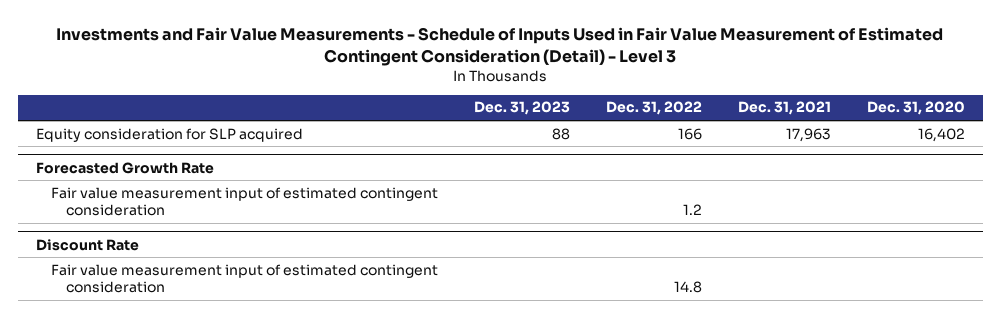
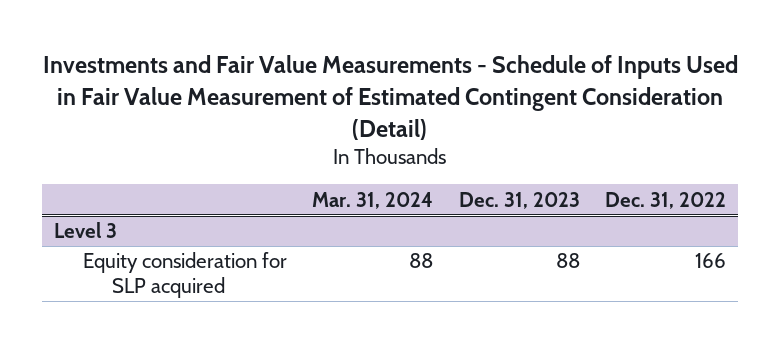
[56,27,944,66] Investments and Fair Value Measurements - Schedule of Inputs Used in Fair Value Measurement of Estimated Contingent Consideration (Detail) - Level 3 -> [43,55,739,140] Investments and Fair Value Measurements - Schedule of Inputs Used in Fair Value Measurement of Estimated Contingent Consideration (Detail)
[737,101,831,116] Dec. 31, 2021 -> none
[866,101,965,116] Dec. 31, 2020 -> none
none -> [312,191,434,209] Mar. 31, 2024
none -> [54,222,118,239] Level 3
[36,161,215,174] Forecasted Growth Rate -> none
[51,186,439,217] Fair value measurement input of estimated contingent consideration -> none
[36,238,140,251] Discount Rate -> none
[51,263,439,294] Fair value measurement input of estimated contingent consideration -> none

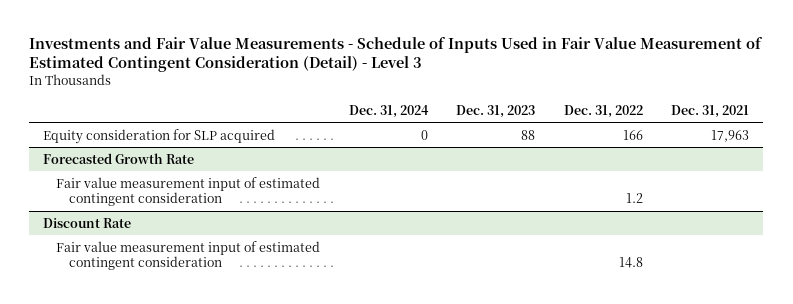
[43,55,739,140] Investments and Fair Value Measurements - Schedule of Inputs Used in Fair Value Measurement of Estimated Contingent Consideration (Detail) -> [29,36,764,73] Investments and Fair Value Measurements - Schedule of Inputs Used in Fair Value Measurement of Estimated Contingent Consideration (Detail) - Level 3
[312,191,434,209] Mar. 31, 2024 -> none
none -> [348,104,429,118] Dec. 31, 2024
none -> [671,104,750,118] Dec. 31, 2021
[54,222,118,239] Level 3 -> none
none -> [43,152,195,164] Forecasted Growth Rate
none -> [56,176,321,207] Fair value measurement input of estimated contingent consideration
none -> [43,217,132,228] Discount Rate
none -> [56,240,321,271] Fair value measurement input of estimated contingent consideration

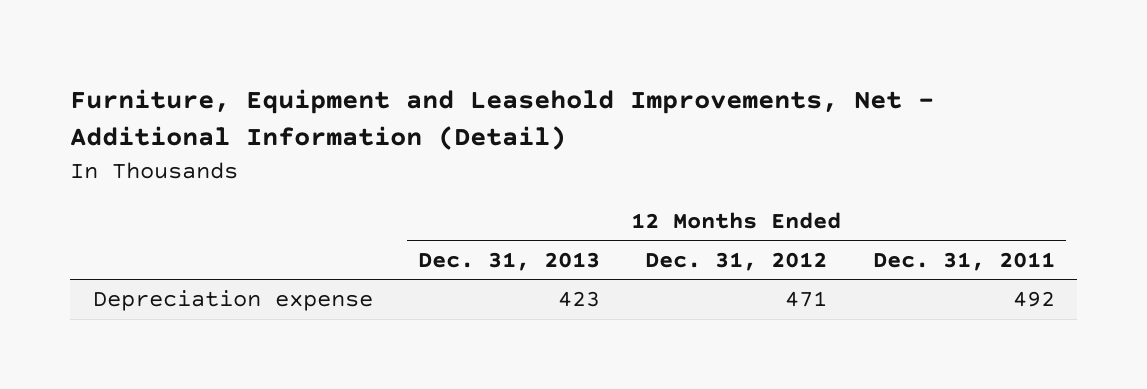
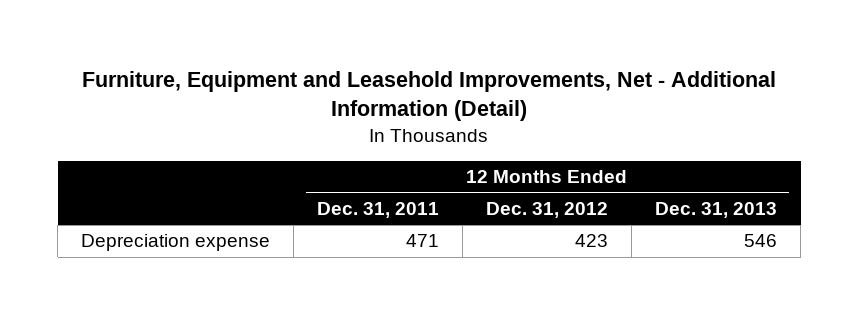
[558,291,601,308] 423 -> [744,234,778,248] 546
[785,291,828,308] 471 -> [575,234,609,248] 423
[1012,291,1055,308] 492 -> [406,234,440,248] 471

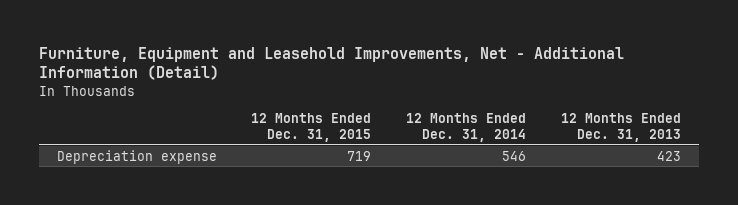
[317,201,440,218] Dec. 31, 2011 -> none
[486,201,609,218] Dec. 31, 2012 -> none
none -> [251,113,372,143] 12 Months Ended Dec. 31, 2015
none -> [406,113,527,143] 12 Months Ended Dec. 31, 2014
[744,234,778,248] 546 -> [657,150,682,161] 423

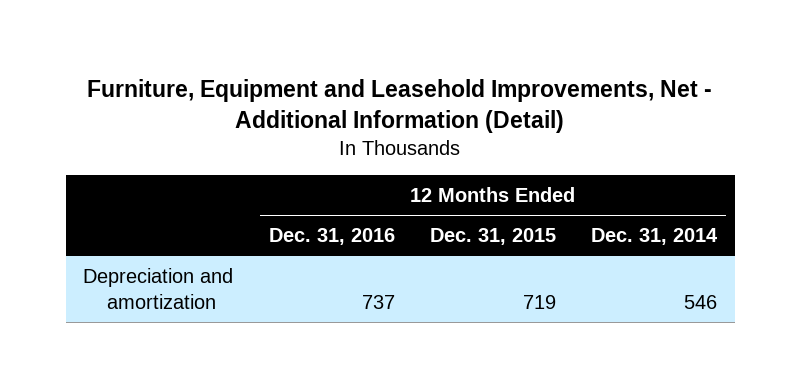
[561,113,682,143] 12 Months Ended Dec. 31, 2013 -> none
none -> [268,228,395,246] Dec. 31, 2016
[56,149,217,164] Depreciation expense -> [83,267,234,309] Depreciation and amortization

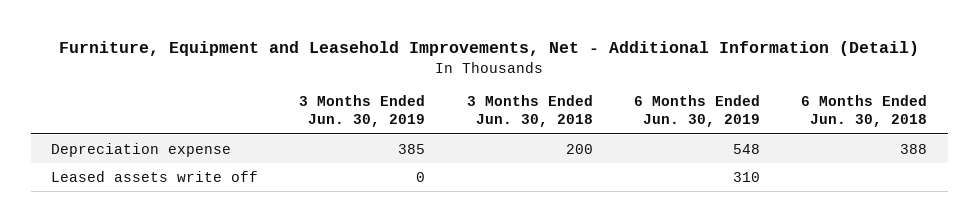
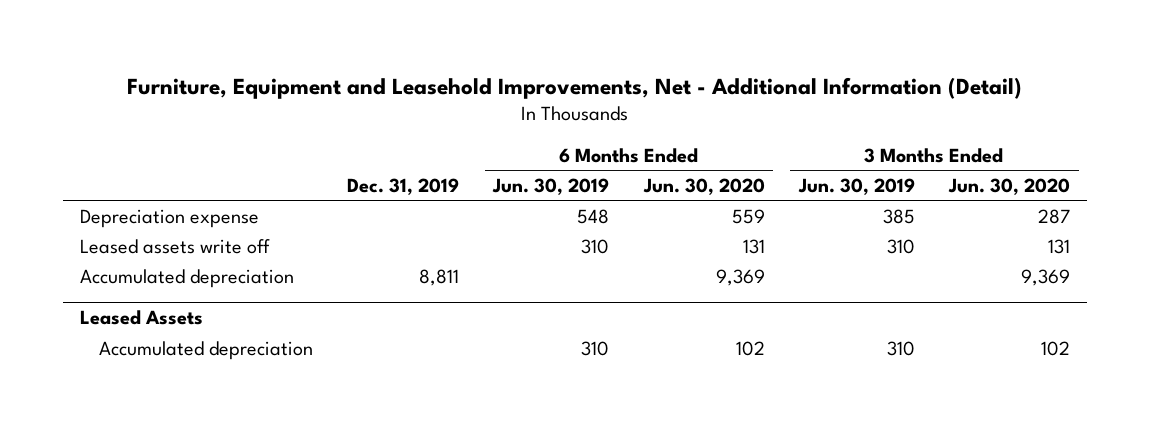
[466,94,593,128] 3 Months Ended Jun. 30, 2018 -> none
[801,94,928,128] 6 Months Ended Jun. 30, 2018 -> none
none -> [347,177,460,195] Dec. 31, 2019
none -> [642,177,765,195] Jun. 30, 2020
none -> [947,177,1070,195] Jun. 30, 2020
[416,171,426,182] 0 -> [886,238,915,254] 310
none -> [79,268,294,288] Accumulated depreciation
none -> [79,310,203,326] Leased Assets
none -> [99,340,314,360] Accumulated depreciation

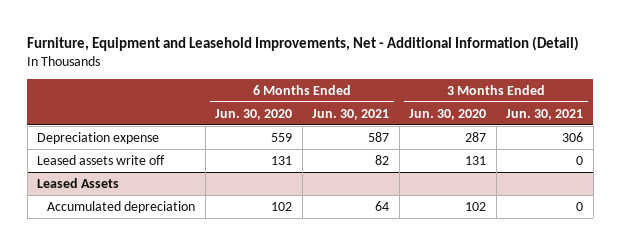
[347,177,460,195] Dec. 31, 2019 -> none
[492,177,610,195] Jun. 30, 2019 -> none
[797,177,915,195] Jun. 30, 2019 -> none
none -> [312,108,390,120] Jun. 30, 2021
none -> [506,108,584,120] Jun. 30, 2021
[79,268,294,288] Accumulated depreciation -> none

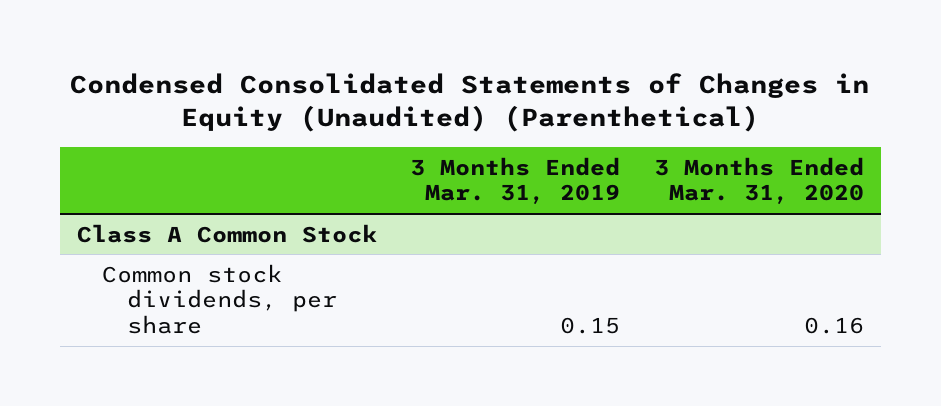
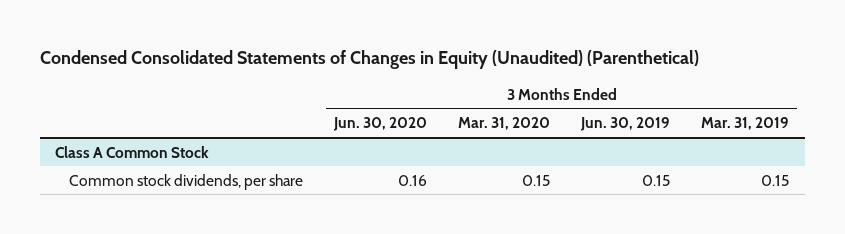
none -> [333,117,428,132] Jun. 30, 2020
none -> [580,117,671,132] Jun. 30, 2019
[804,316,865,334] 0.16 -> [522,174,551,186] 0.15

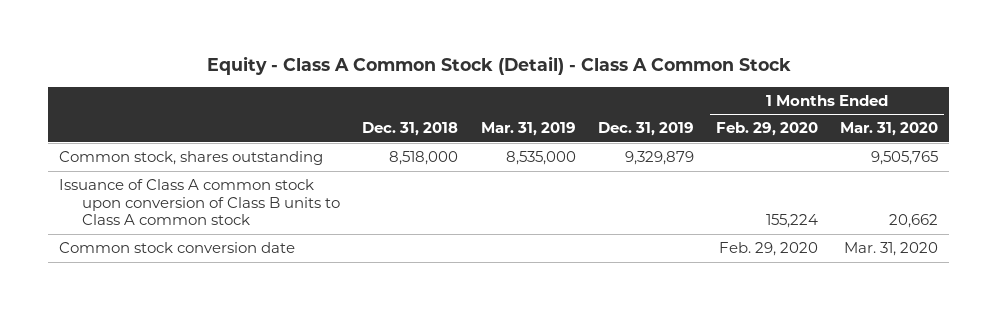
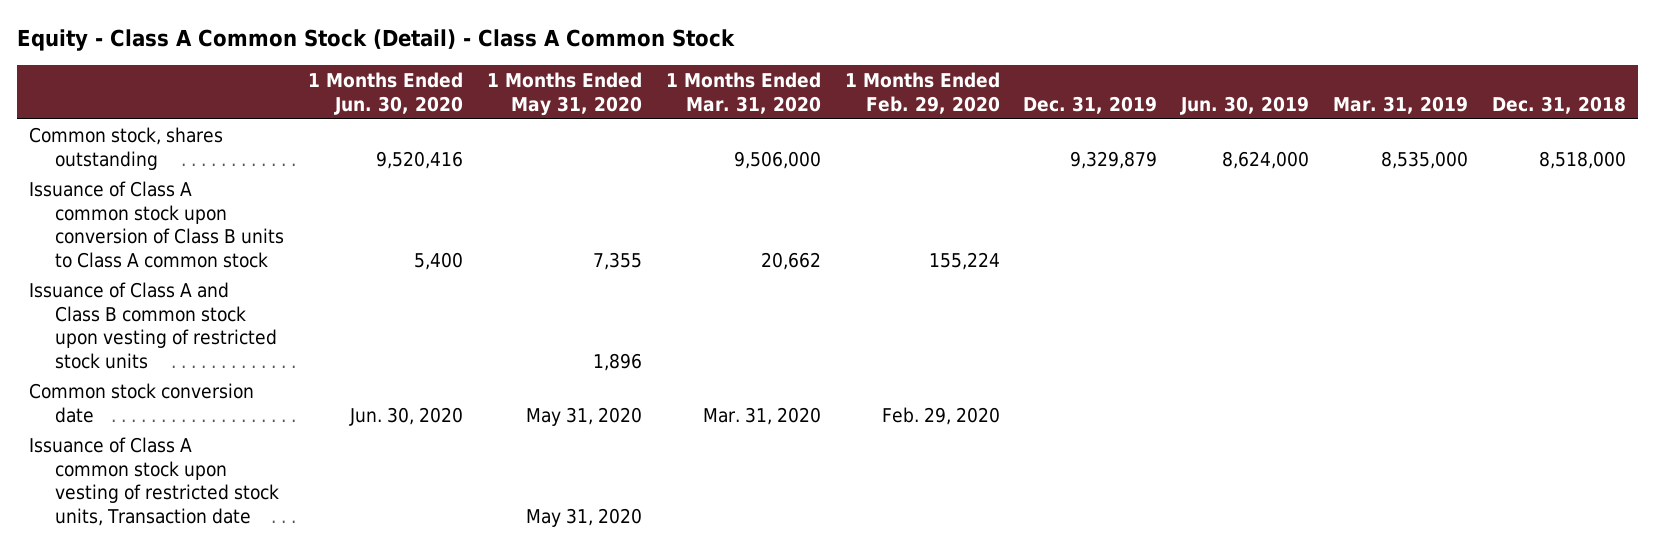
none -> [308,72,464,115] 1 Months Ended Jun. 30, 2020
none -> [486,72,642,116] 1 Months Ended May 31, 2020
none -> [1180,95,1310,115] Jun. 30, 2019
[871,151,939,166] 9,505,765 -> [733,150,821,169] 9,506,000
none -> [29,282,278,369] Issuance of Class A and Class B common stock upon vesting of restricted stock units
none -> [29,437,280,526] Issuance of Class A common stock upon vesting of restricted stock units, Transaction date

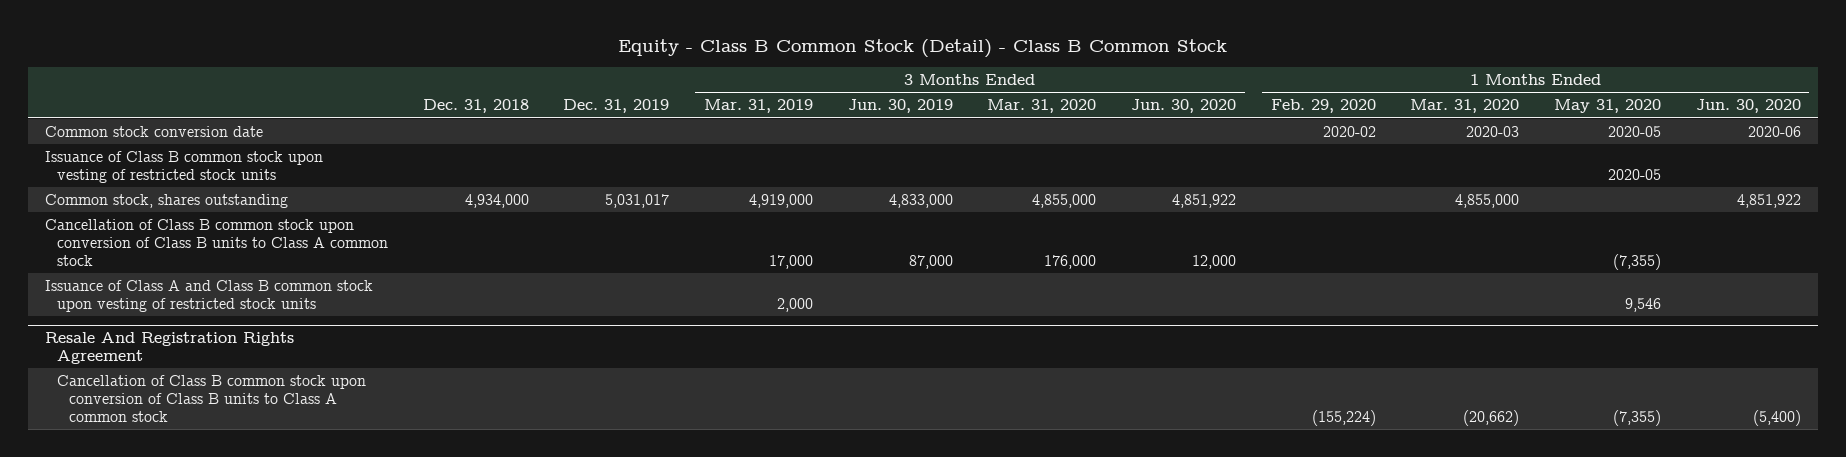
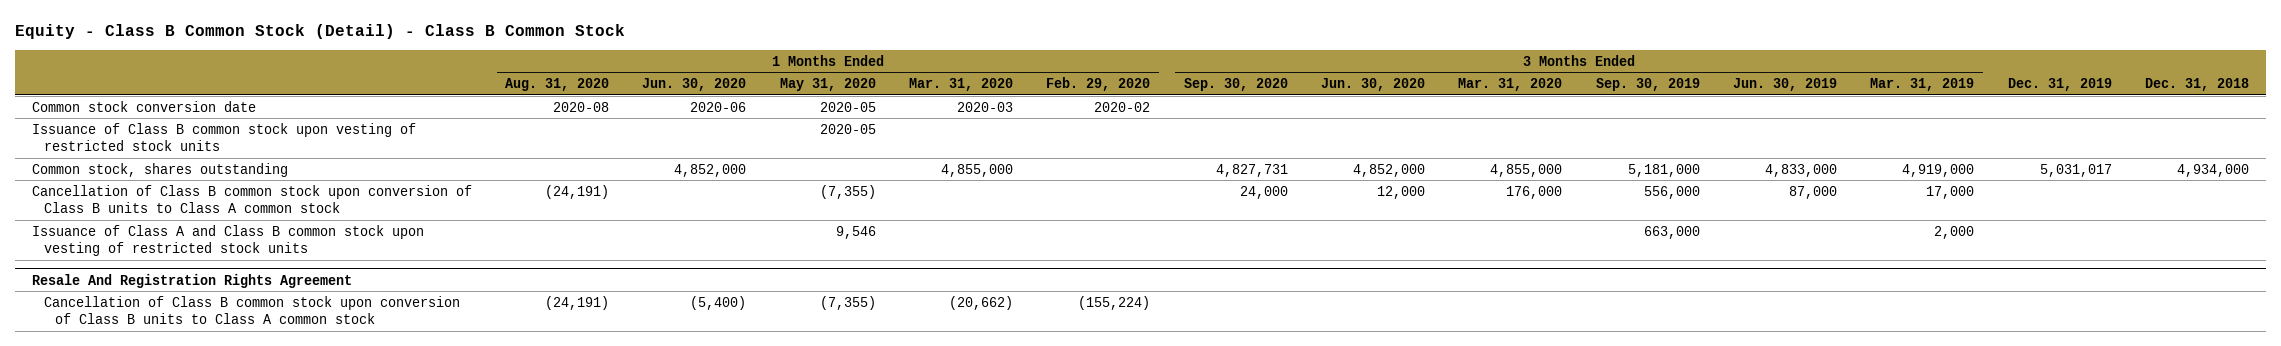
none -> [505,78,610,92] Aug. 31, 2020
none -> [1183,78,1288,92] Sep. 30, 2020
none -> [1595,78,1700,92] Sep. 30, 2019
[1172,193,1237,208] 4,851,922 -> [1353,163,1426,177] 4,852,000
[1736,193,1801,208] 4,851,922 -> [674,163,747,177] 4,852,000

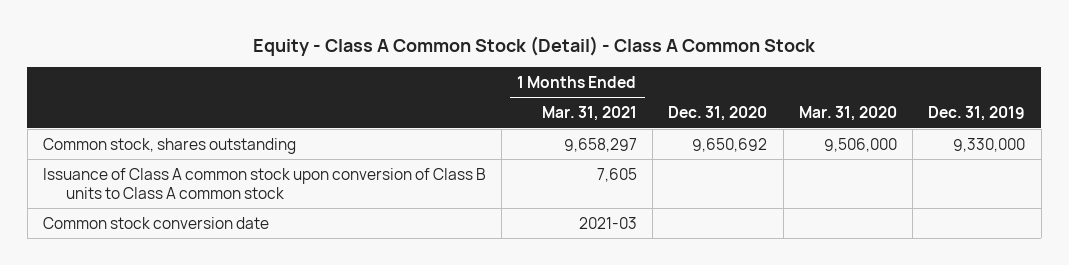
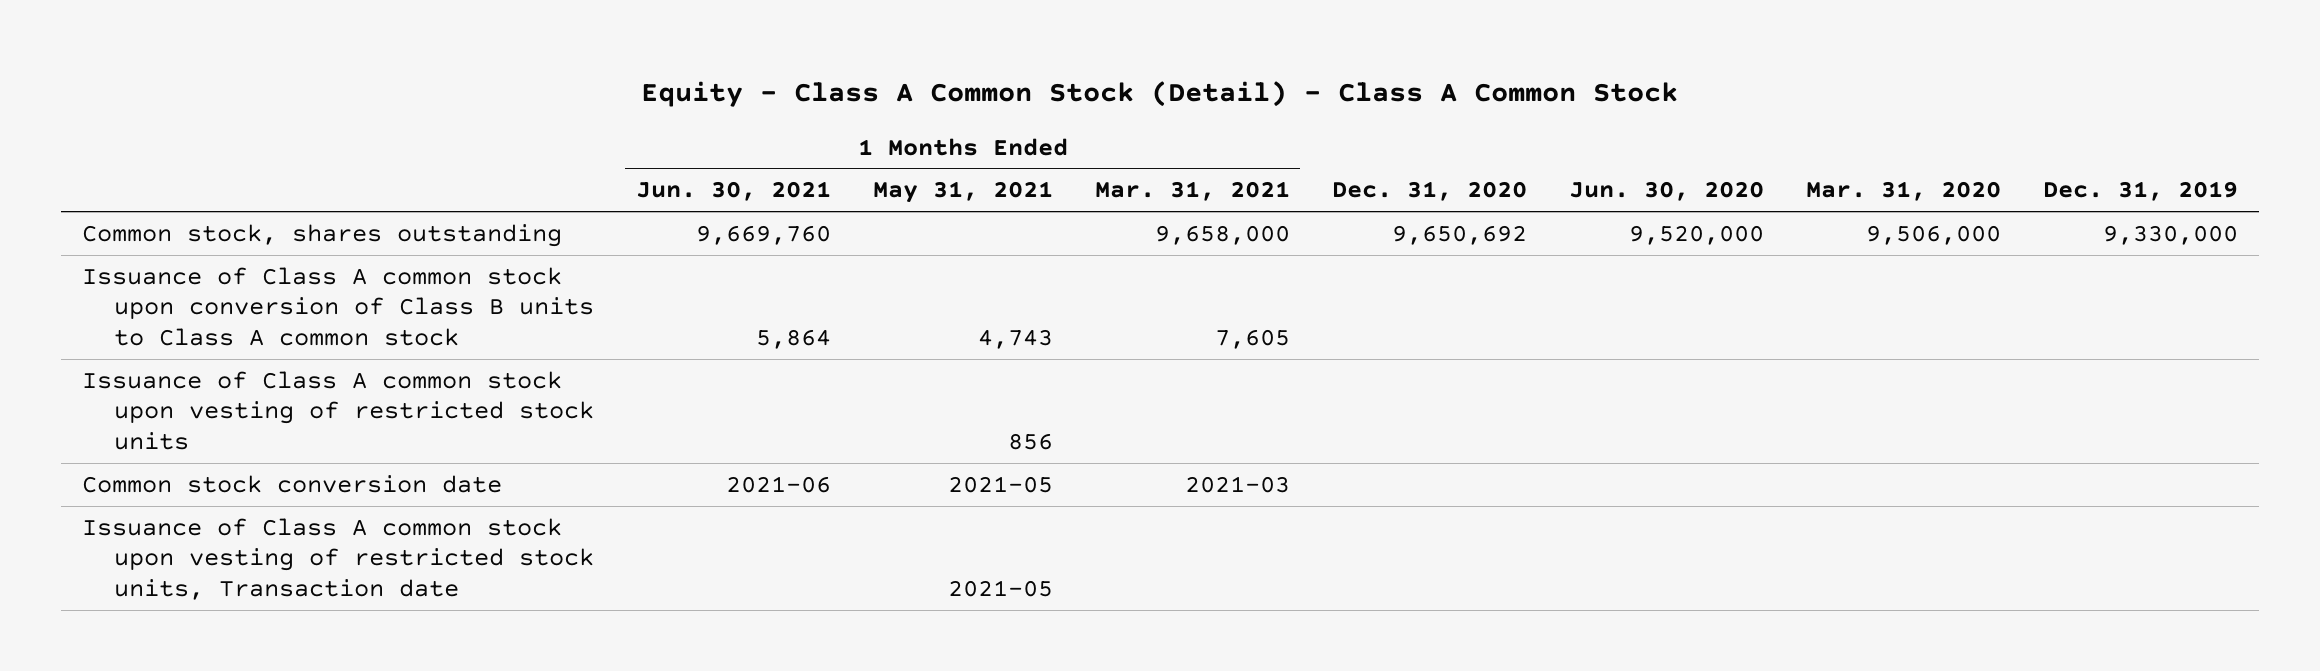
none -> [635,181,831,202] Jun. 30, 2021
none -> [872,181,1053,204] May 31, 2021
none -> [1568,181,1764,202] Jun. 30, 2020
[563,137,637,152] 9,658,297 -> [1154,224,1290,245] 9,658,000
none -> [82,370,594,451] Issuance of Class A common stock upon vesting of restricted stock units
none -> [82,517,594,601] Issuance of Class A common stock upon vesting of restricted stock units, Transaction date

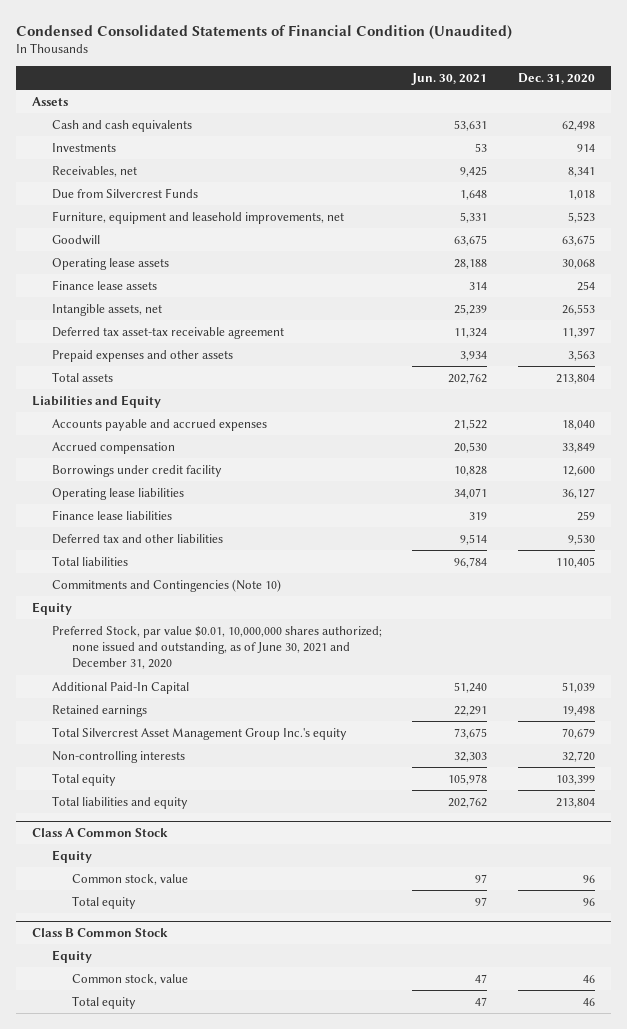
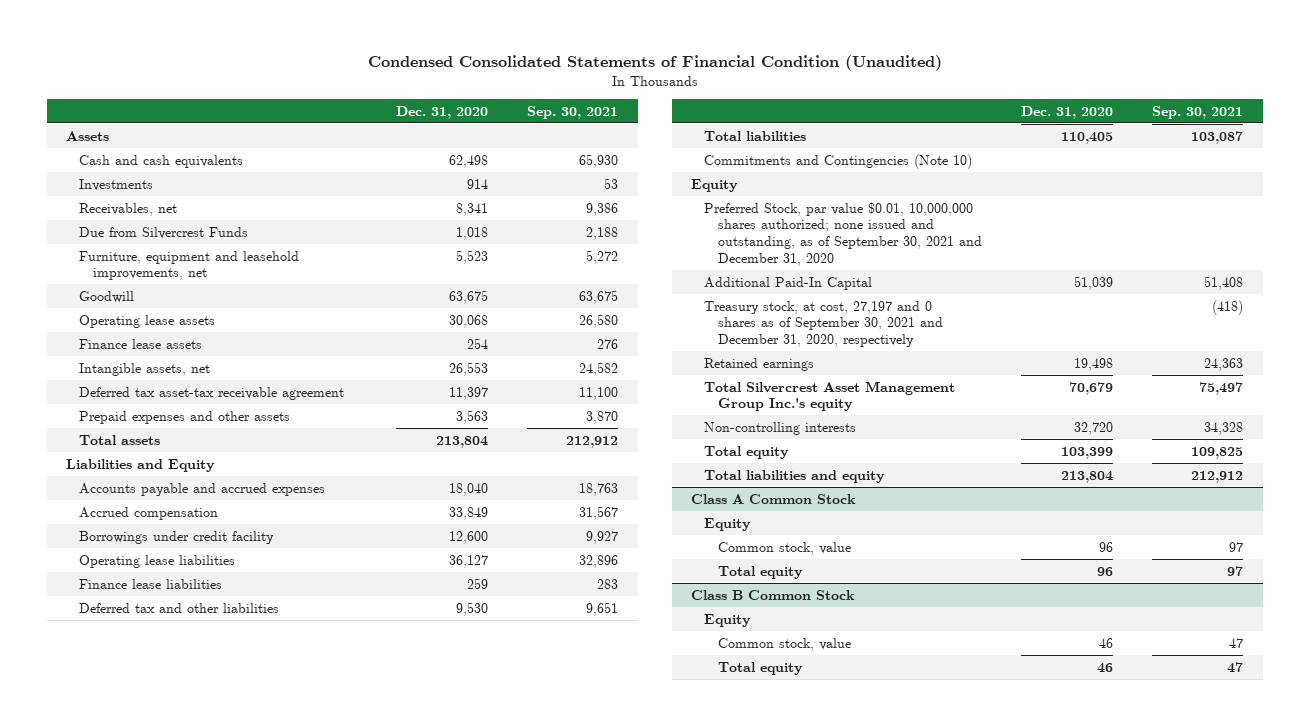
[411,72,488,85] Jun. 30, 2021 -> none
none -> [527,105,619,119] Sep. 30, 2021
[51,625,382,670] Preferred Stock, par value $0.01, 10,000,000 shares authorized; none issued and outstanding, as of June 30, 2021 and December 31, 2020 -> [704,201,982,266] Preferred Stock, par value $0.01, 10,000,000 shares authorized; none issued and outstanding, as of September 30, 2021 and December 31, 2020
none -> [704,300,943,348] Treasury stock, at cost, 27,197 and 0 shares as of September 30, 2021 and December 31, 2020, respectively

